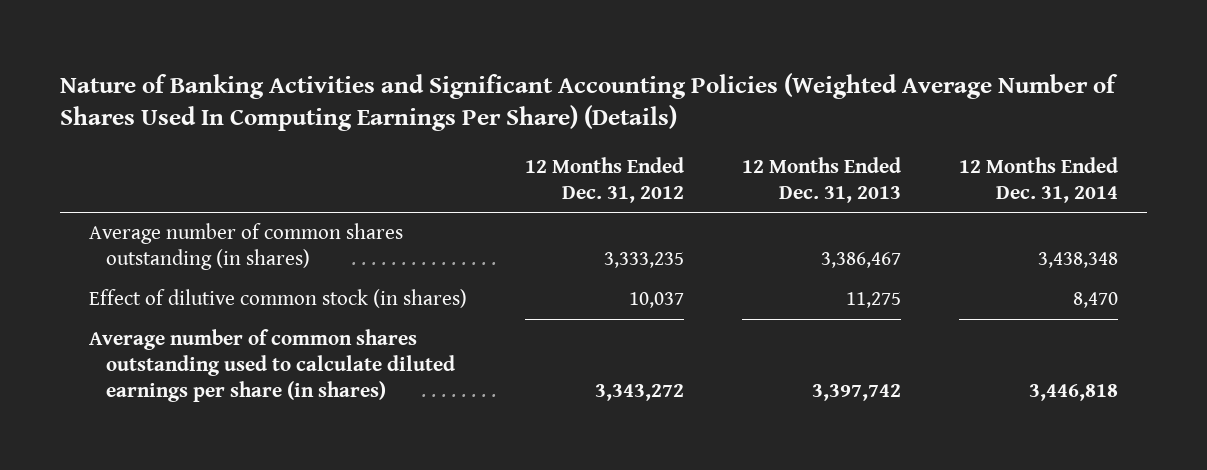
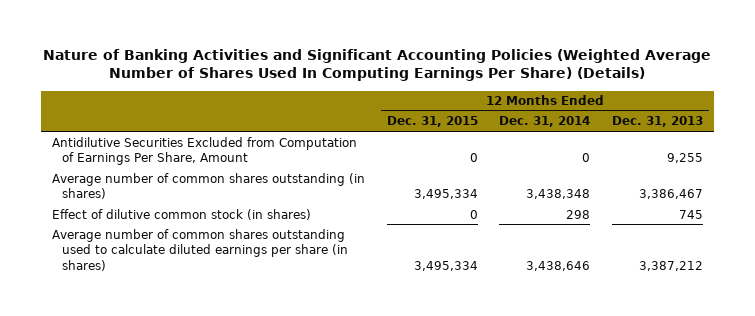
[524,156,684,203] 12 Months Ended Dec. 31, 2012 -> none
none -> [386,116,478,128] Dec. 31, 2015
none -> [51,136,357,166] Antidilutive Securities Excluded from Computation of Earnings Per Share, Amount
[845,292,901,309] 11,275 -> [679,209,704,219] 745
[1072,292,1118,309] 8,470 -> [566,209,591,219] 298
[811,384,901,402] 3,397,742 -> [639,260,704,271] 3,387,212
[1028,384,1118,402] 3,446,818 -> [526,260,591,271] 3,438,646

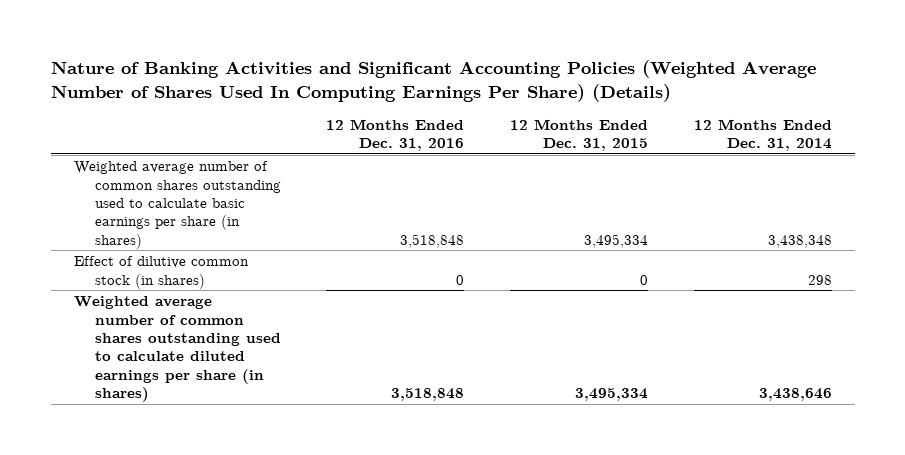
[612,116,704,128] Dec. 31, 2013 -> none
none -> [326,118,465,151] 12 Months Ended Dec. 31, 2016
[51,136,357,166] Antidilutive Securities Excluded from Computation of Earnings Per Share, Amount -> none
[51,172,365,200] Average number of common shares outstanding (in shares) -> [73,161,281,249] Weighted average number of common shares outstanding used to calculate basic earnings per share (in shares)
[51,228,348,271] Average number of common shares outstanding used to calculate diluted earnings per share (in shares) -> [73,296,281,403] Weighted average number of common shares outstanding used to calculate diluted earnings per share (in shares)

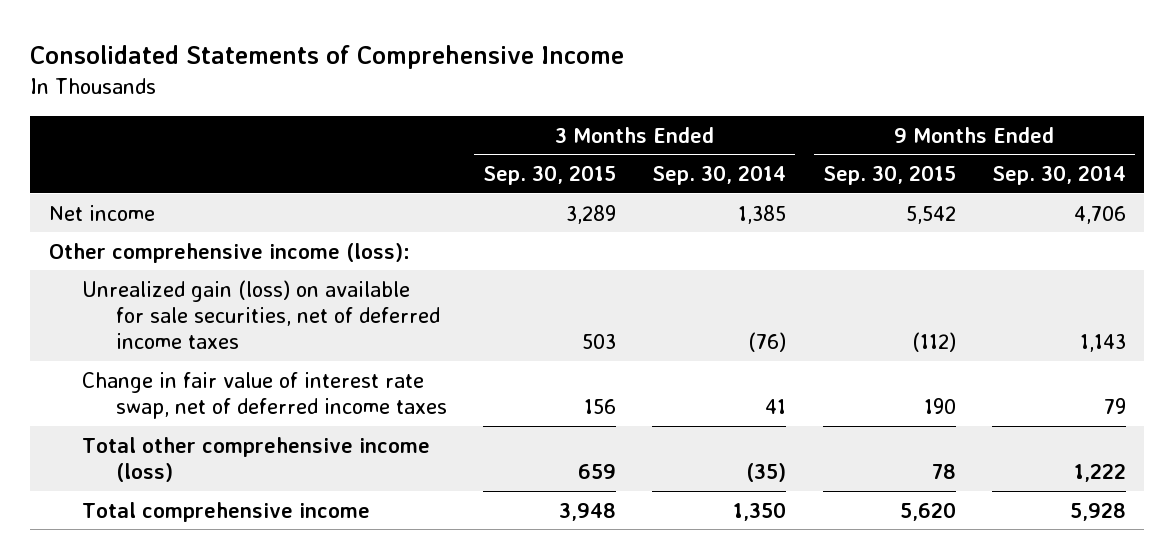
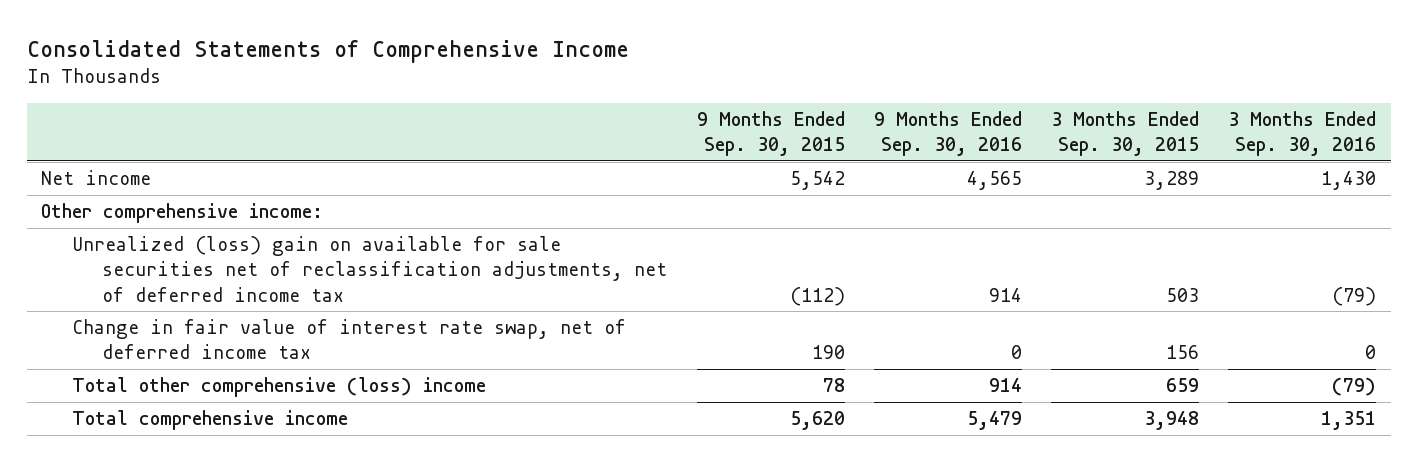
[652,165,787,186] Sep. 30, 2014 -> none
[991,165,1126,186] Sep. 30, 2014 -> none
none -> [873,110,1022,156] 9 Months Ended Sep. 30, 2016
none -> [1227,110,1376,156] 3 Months Ended Sep. 30, 2016
[48,242,410,263] Other comprehensive income (loss): -> [41,203,324,224] Other comprehensive income:
[82,279,440,350] Unrealized gain (loss) on available for sale securities, net of deferred income taxes -> [71,236,668,302] Unrealized (loss) gain on available for sale securities net of reclassification adjustments, net of deferred income tax
[82,371,447,420] Change in fair value of interest rate swap, net of deferred income taxes -> [71,319,626,360] Change in fair value of interest rate swap, net of deferred income tax
[82,436,431,483] Total other comprehensive income (loss) -> [71,377,486,398] Total other comprehensive (loss) income

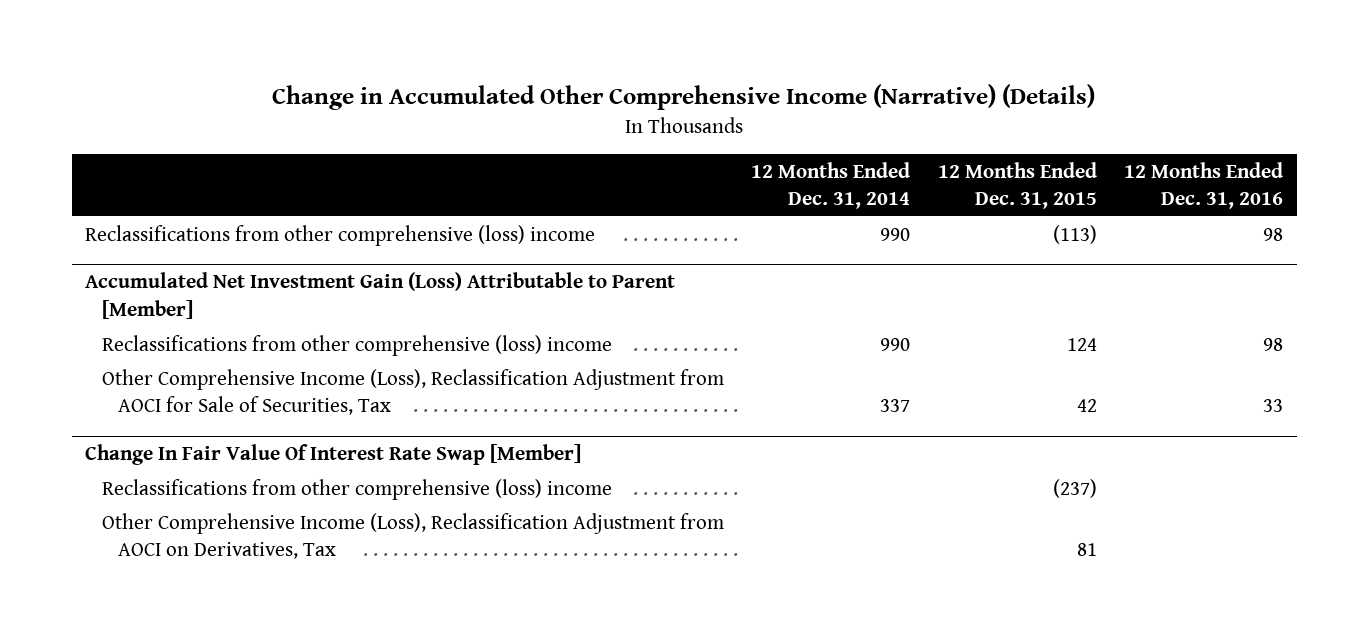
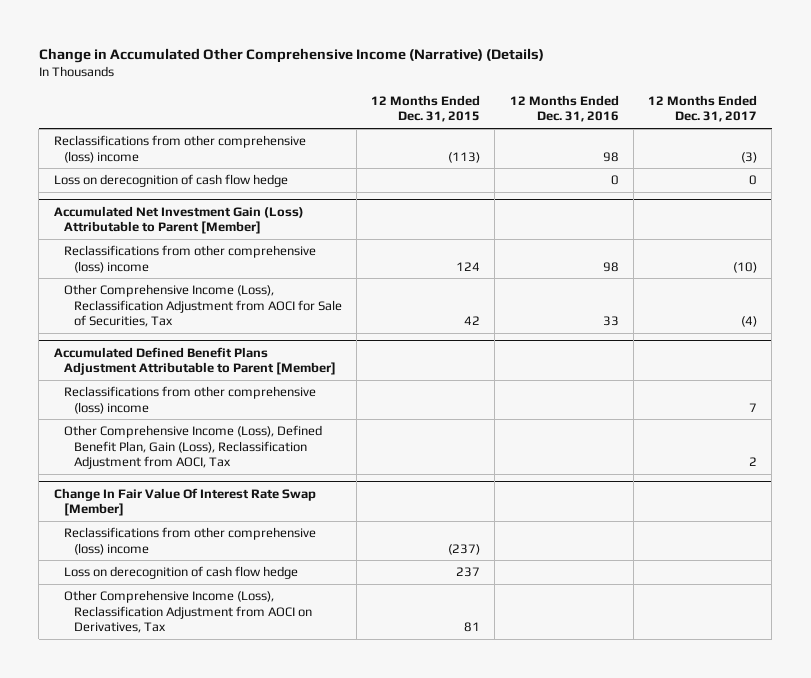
[751,161,911,210] 12 Months Ended Dec. 31, 2014 -> none
none -> [648,94,758,123] 12 Months Ended Dec. 31, 2017
none -> [53,173,288,187] Loss on derecognition of cash flow hedge
none -> [53,346,336,376] Accumulated Defined Benefit Plans Adjustment Attributable to Parent [Member]
none -> [63,385,316,414] Reclassifications from other comprehensive (loss) income
none -> [63,424,322,470] Other Comprehensive Income (Loss), Defined Benefit Plan, Gain (Loss), Reclassification Adjustment from AOCI, Tax
none -> [63,565,298,579] Loss on derecognition of cash flow hedge

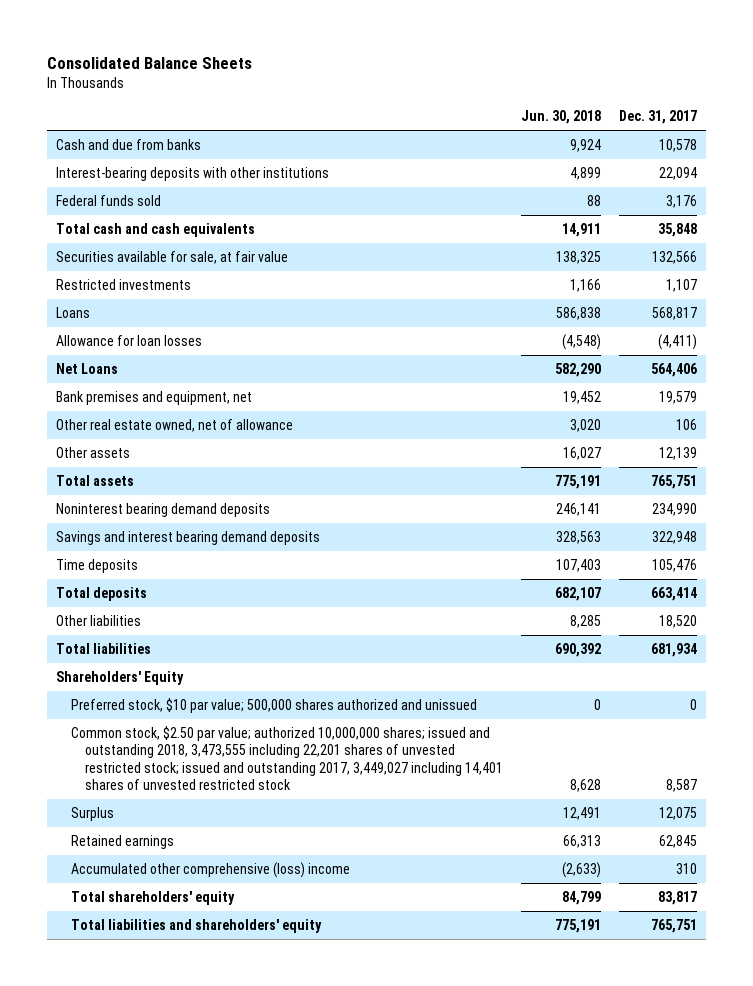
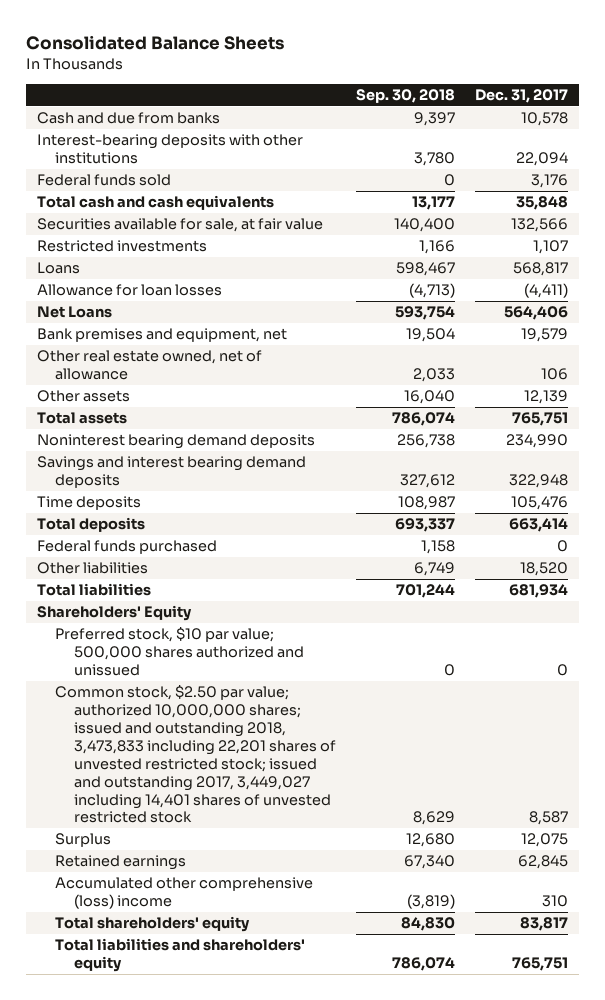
[521,110,602,125] Jun. 30, 2018 -> none
none -> [356,89,456,104] Sep. 30, 2018
none -> [36,540,217,555] Federal funds purchased
[70,725,504,790] Common stock, $2.50 par value; authorized 10,000,000 shares; issued and outstanding 2018, 3,473,555 including 22,201 shares of unvested restricted stock; issued and outstanding 2017, 3,449,027 including 14,401 shares of unvested restricted stock -> [55,685,336,824] Common stock, $2.50 par value; authorized 10,000,000 shares; issued and outstanding 2018, 3,473,833 including 22,201 shares of unvested restricted stock; issued and outstanding 2017, 3,449,027 including 14,401 shares of unvested restricted stock

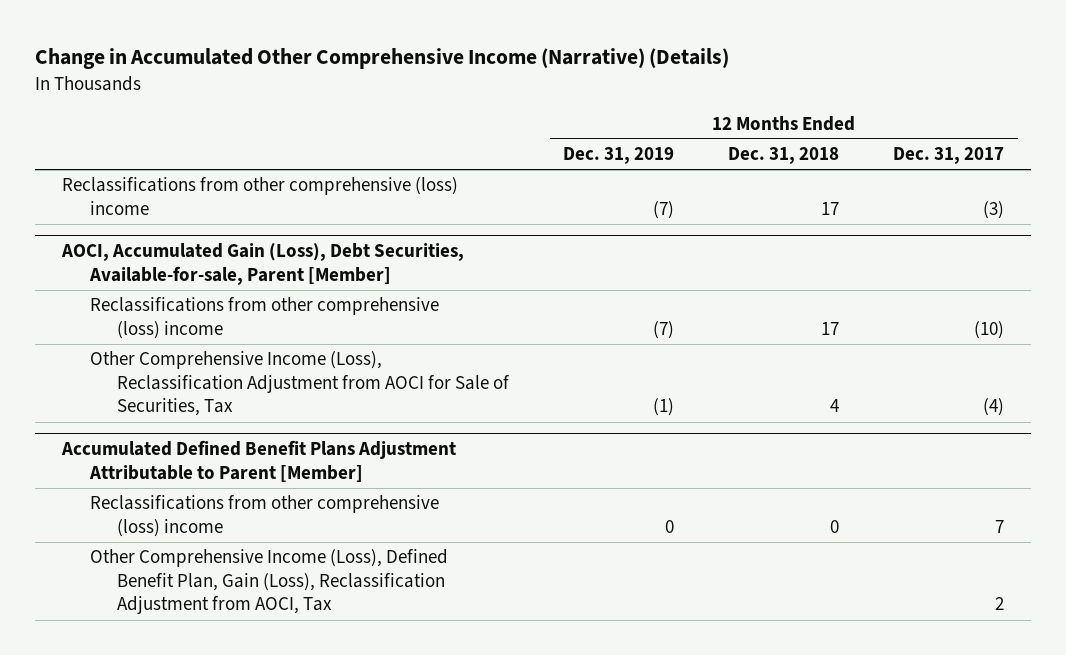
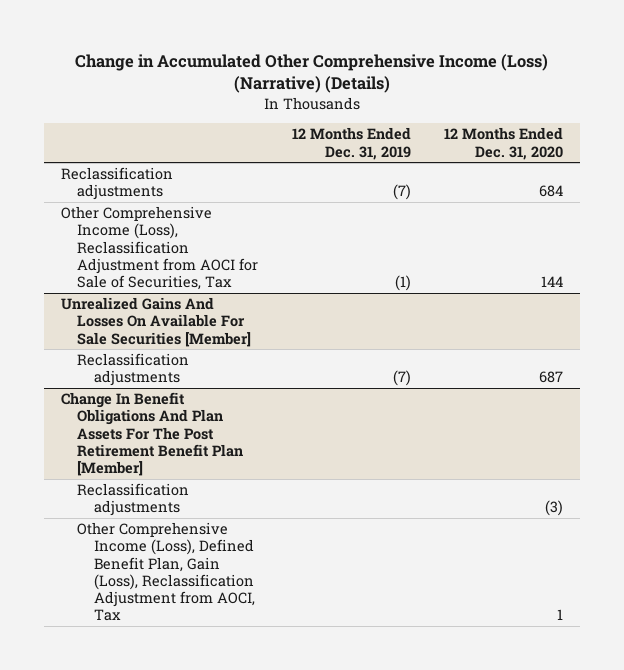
[34,48,729,70] Change in Accumulated Other Comprehensive Income (Narrative) (Details) -> [75,53,549,94] Change in Accumulated Other Comprehensive Income (Loss) (Narrative) (Details)
[728,147,840,165] Dec. 31, 2018 -> none
[893,147,1005,165] Dec. 31, 2017 -> none
none -> [444,127,564,160] 12 Months Ended Dec. 31, 2020
[60,243,464,285] AOCI, Accumulated Gain (Loss), Debt Securities, Available-for-sale, Parent [Member] -> none
[89,297,439,339] Reclassifications from other comprehensive (loss) income -> none
[61,177,458,215] Reclassifications from other comprehensive (loss) income -> [60,167,173,201] Reclassification adjustments
[89,495,439,537] Reclassifications from other comprehensive (loss) income -> none
none -> [60,297,252,347] Unrealized Gains And Losses On Available For Sale Securities [Member]
none -> [77,353,190,387] Reclassification adjustments
[60,440,456,482] Accumulated Defined Benefit Plans Adjustment Attributable to Parent [Member] -> [60,392,244,476] Change In Benefit Obligations And Plan Assets For The Post Retirement Benefit Plan [Member]
none -> [77,483,190,517] Reclassification adjustments

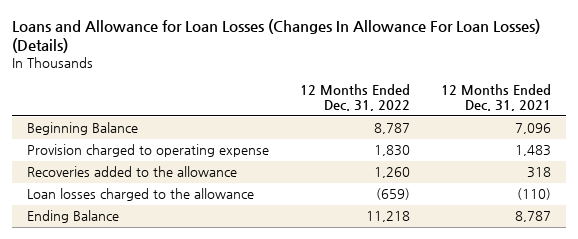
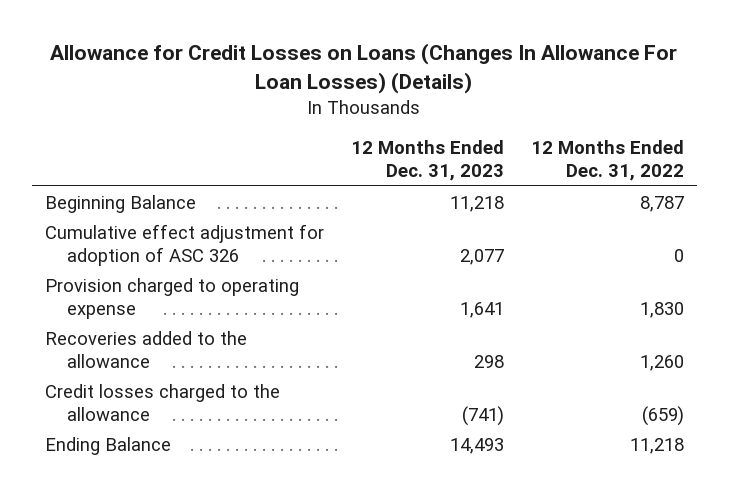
[11,18,540,54] Loans and Allowance for Loan Losses (Changes In Allowance For Loan Losses) (Details) -> [50,43,678,94] Allowance for Credit Losses on Loans (Changes In Allowance For Loan Losses) (Details)
[440,84,551,112] 12 Months Ended Dec. 31, 2021 -> none
none -> [350,139,504,182] 12 Months Ended Dec. 31, 2023
none -> [45,223,325,266] Cumulative effect adjustment for adoption of ASC 326
[26,188,254,202] Loan losses charged to the allowance -> [45,383,281,421] Credit losses charged to the allowance

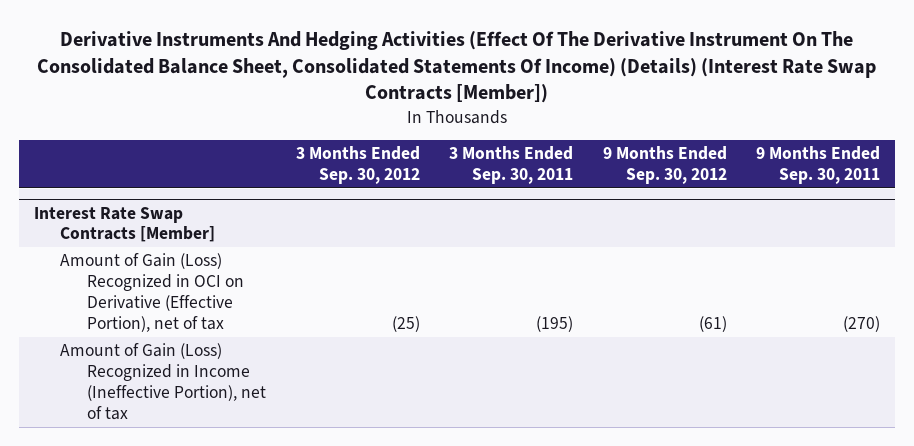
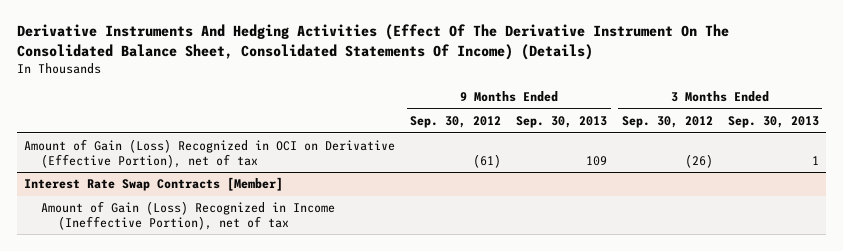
[37,30,877,104] Derivative Instruments And Hedging Activities (Effect Of The Derivative Instrument On The Consolidated Balance Sheet, Consolidated Statements Of Income) (Details) (Interest Rate Swap Contracts [Member]) -> [17,24,730,60] Derivative Instruments And Hedging Activities (Effect Of The Derivative Instrument On The Consolidated Balance Sheet, Consolidated Statements Of Income) (Details)
[449,146,574,185] 3 Months Ended Sep. 30, 2011 -> none
[756,146,881,185] 9 Months Ended Sep. 30, 2011 -> none
none -> [516,116,608,129] Sep. 30, 2013
none -> [727,116,819,129] Sep. 30, 2013
none -> [24,139,396,168] Amount of Gain (Loss) Recognized in OCI on Derivative (Effective Portion), net of tax
[60,253,244,332] Amount of Gain (Loss) Recognized in OCI on Derivative (Effective Portion), net of tax -> none

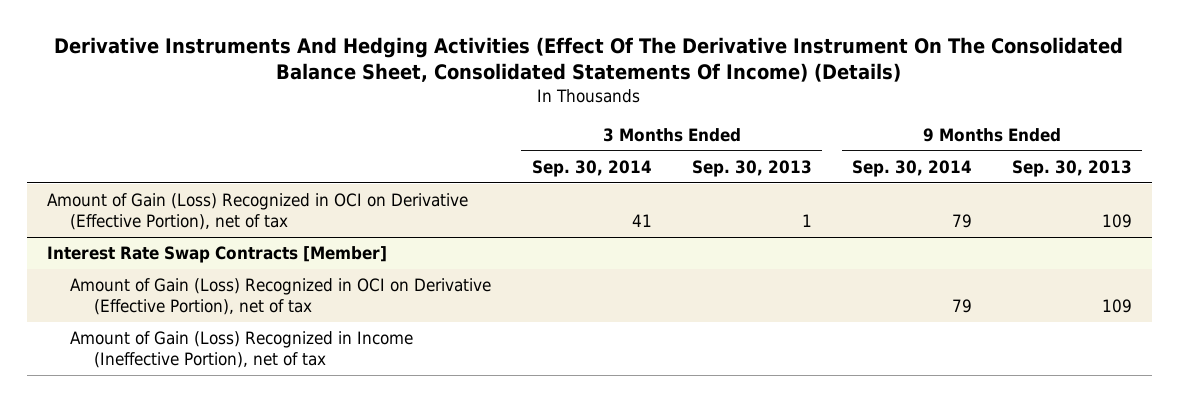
[410,116,502,129] Sep. 30, 2012 -> none
[621,116,713,129] Sep. 30, 2012 -> none
none -> [531,160,652,178] Sep. 30, 2014
none -> [851,160,972,178] Sep. 30, 2014
none -> [70,278,492,316] Amount of Gain (Loss) Recognized in OCI on Derivative (Effective Portion), net of tax

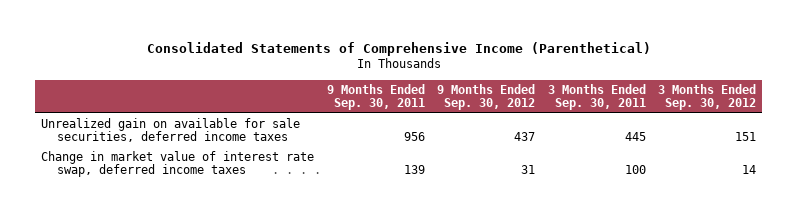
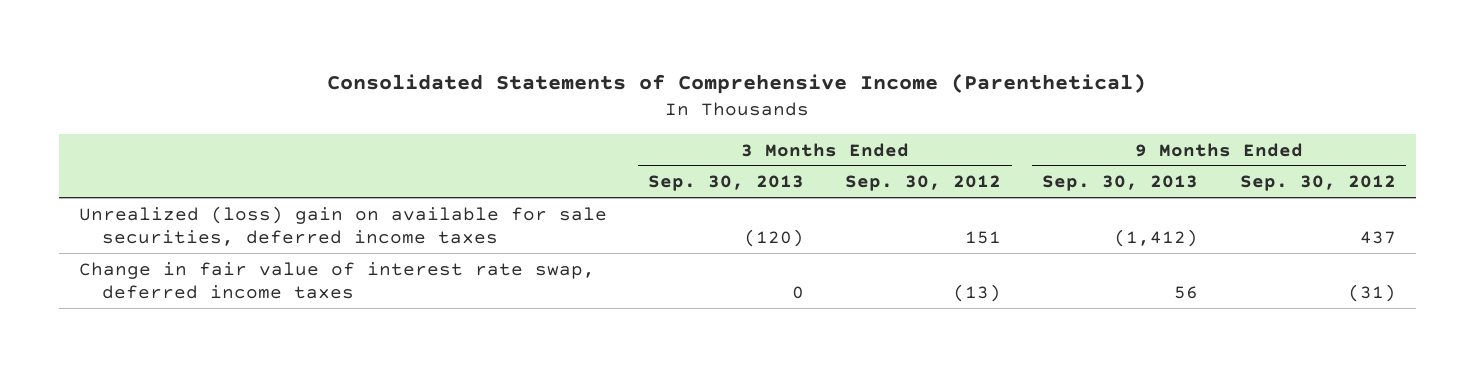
[326,83,425,111] 9 Months Ended Sep. 30, 2011 -> none
[547,83,646,111] 3 Months Ended Sep. 30, 2011 -> none
none -> [648,175,805,192] Sep. 30, 2013
none -> [1042,175,1199,192] Sep. 30, 2013
[41,117,301,143] Unrealized gain on available for sale securities, deferred income taxes -> [79,205,608,246] Unrealized (loss) gain on available for sale securities, deferred income taxes
[41,150,315,178] Change in market value of interest rate swap, deferred income taxes -> [79,261,596,299] Change in fair value of interest rate swap, deferred income taxes
[521,165,536,175] 31 -> [1347,283,1396,302] (31)
[741,165,756,175] 14 -> [953,283,1002,302] (13)

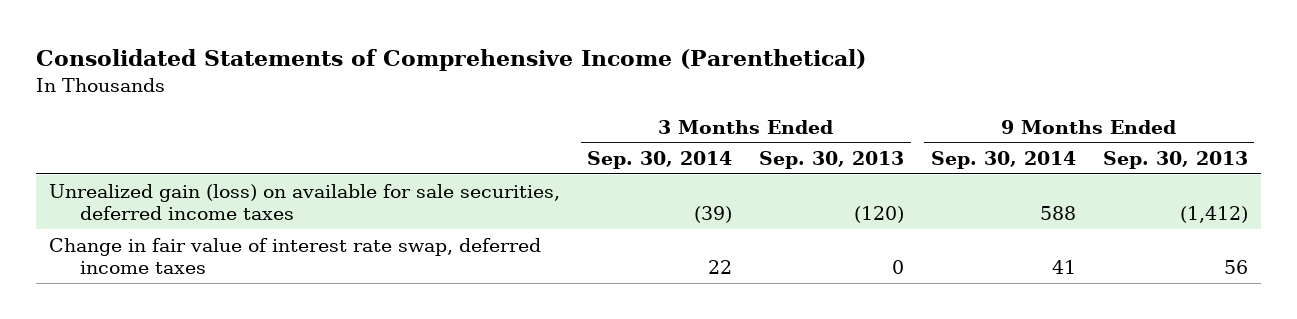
[845,175,1002,192] Sep. 30, 2012 -> none
[1239,175,1396,192] Sep. 30, 2012 -> none
none -> [587,151,733,170] Sep. 30, 2014
none -> [930,151,1076,170] Sep. 30, 2014
[79,205,608,246] Unrealized (loss) gain on available for sale securities, deferred income taxes -> [49,183,561,221] Unrealized gain (loss) on available for sale securities, deferred income taxes

